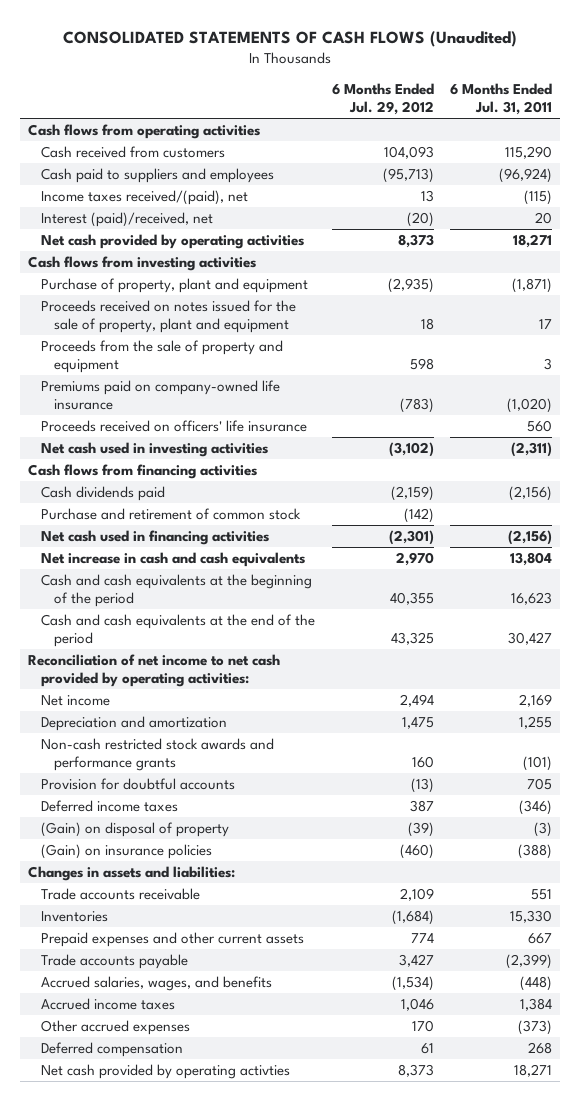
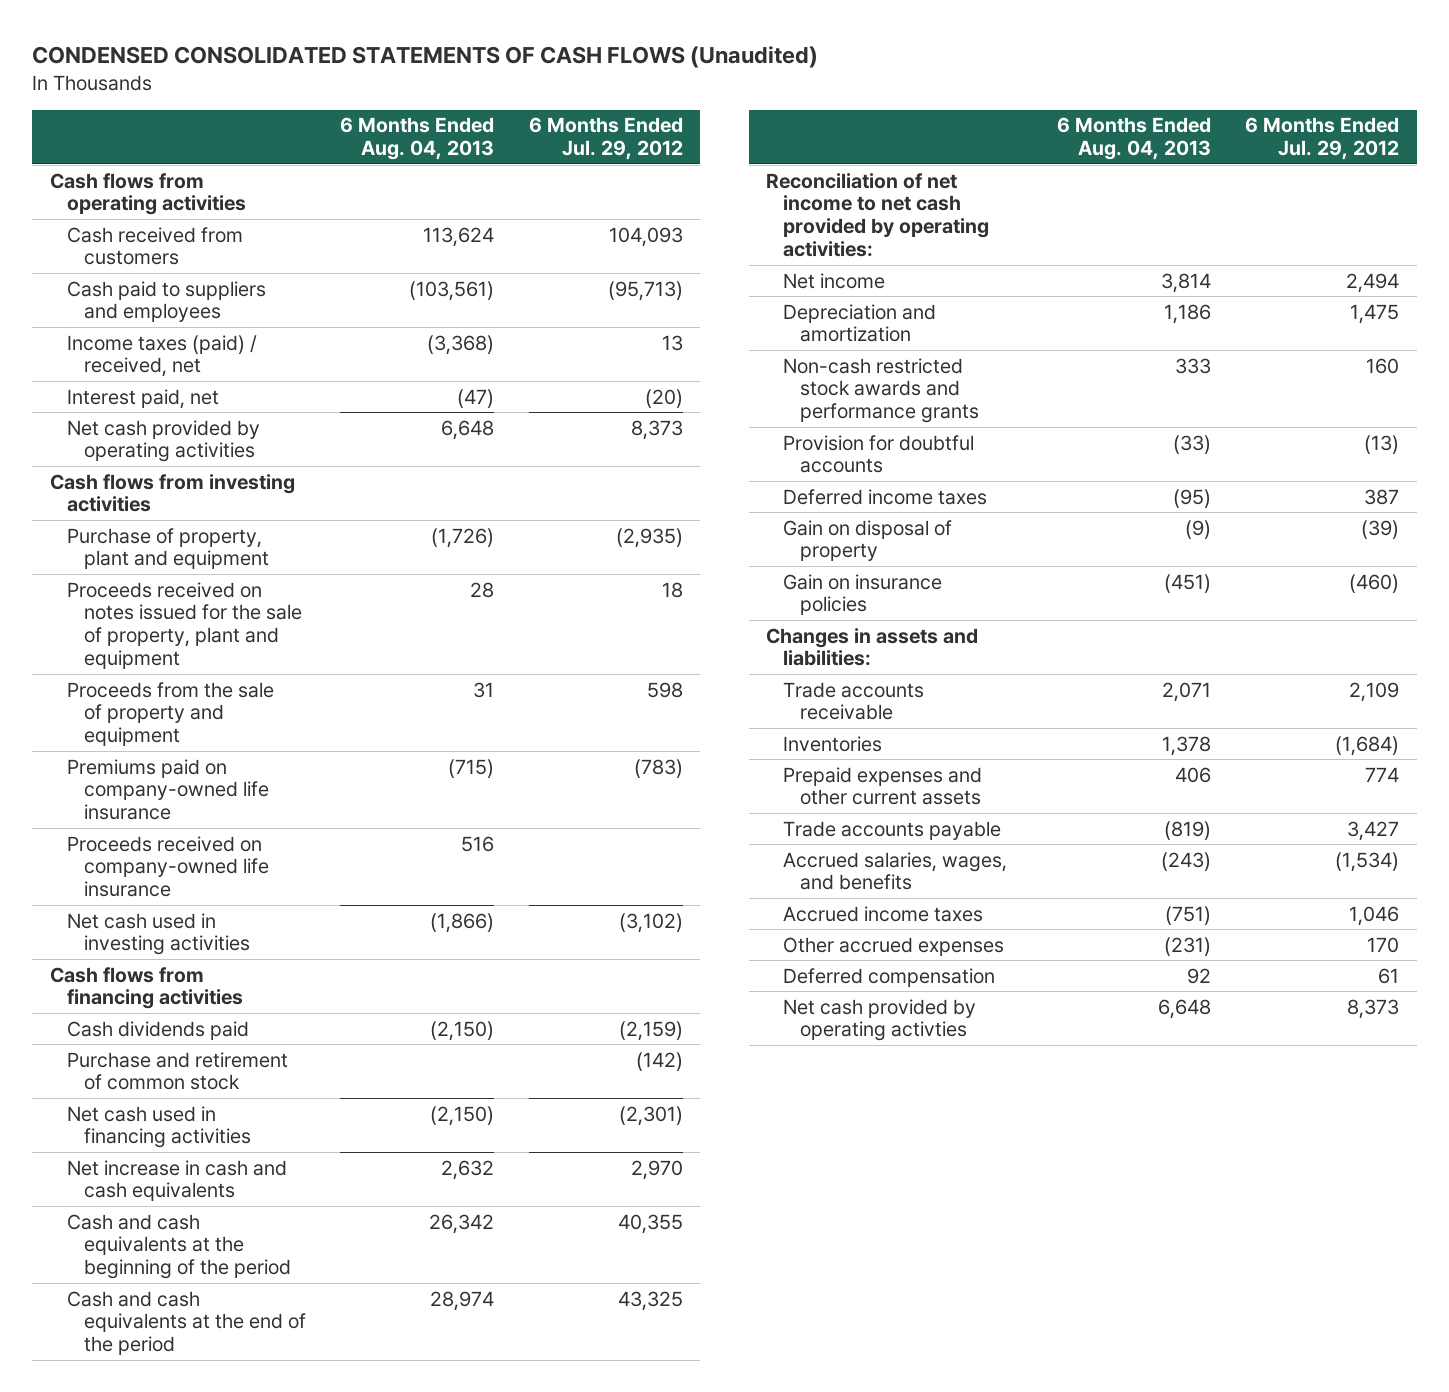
[63,31,518,48] CONSOLIDATED STATEMENTS OF CASH FLOWS (Unaudited) -> [32,46,819,69] CONDENSED CONSOLIDATED STATEMENTS OF CASH FLOWS (Unaudited)
[450,83,553,115] 6 Months Ended Jul. 31, 2011 -> none
none -> [340,117,495,160] 6 Months Ended Aug. 04, 2013
[41,190,249,206] Income taxes received/(paid), net -> [66,334,257,378] Income taxes (paid) / received, net
[41,212,214,228] Interest (paid)/received, net -> [66,388,219,409] Interest paid, net
[41,420,308,433] Proceeds received on officers' life insurance -> [66,835,269,898] Proceeds received on company-owned life insurance
[41,822,230,838] (Gain) on disposal of property -> [783,519,953,562] Gain on disposal of property
[41,844,213,860] (Gain) on insurance policies -> [783,573,943,616] Gain on insurance policies

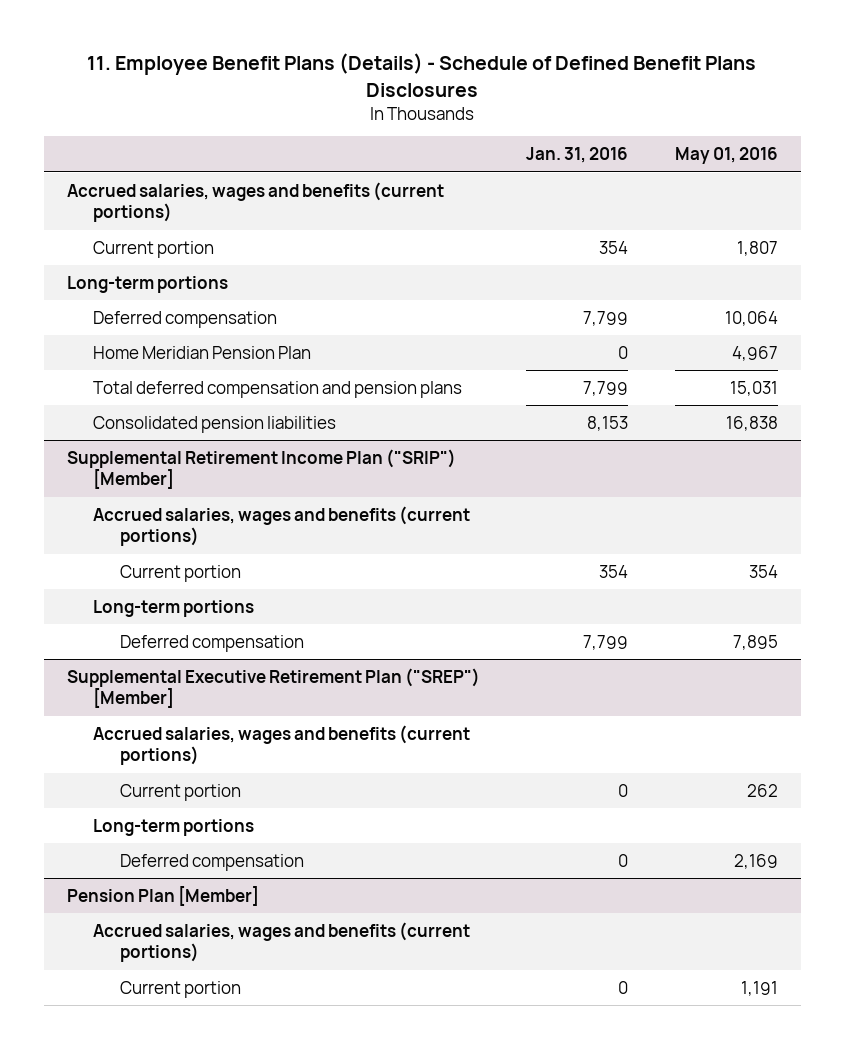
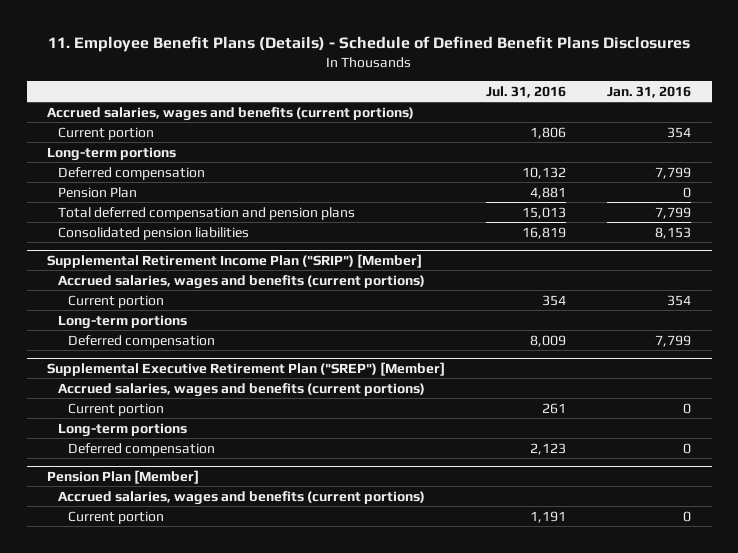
[674,147,778,165] May 01, 2016 -> none
none -> [486,85,567,98] Jul. 31, 2016
[93,345,312,359] Home Meridian Pension Plan -> [57,186,137,198] Pension Plan

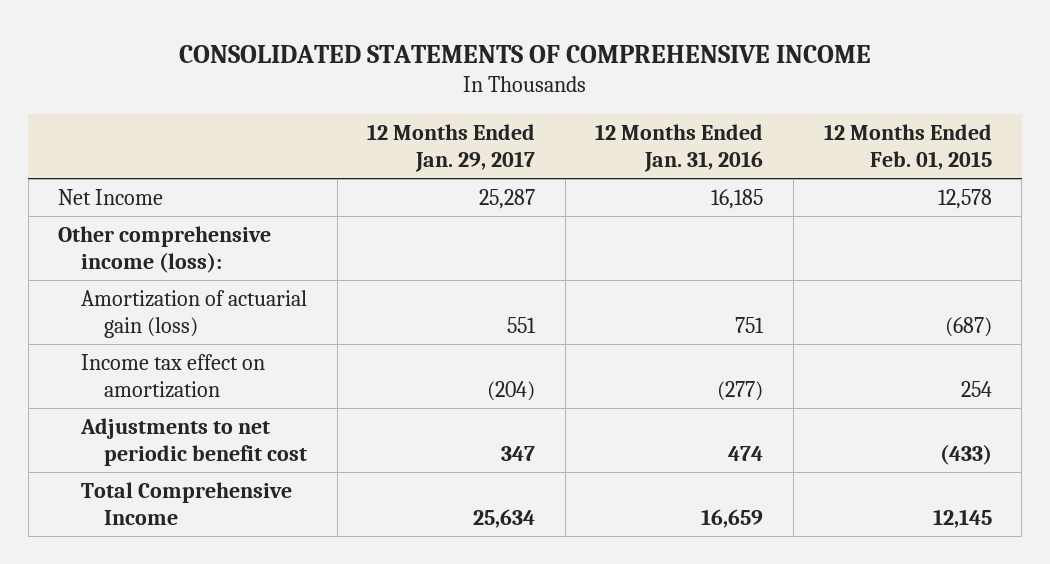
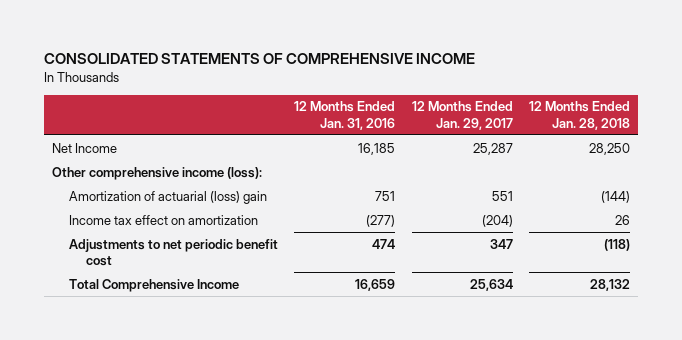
[823,124,992,171] 12 Months Ended Feb. 01, 2015 -> none
none -> [528,101,630,130] 12 Months Ended Jan. 28, 2018
[81,289,308,338] Amortization of actuarial gain (loss) -> [69,190,268,204] Amortization of actuarial (loss) gain

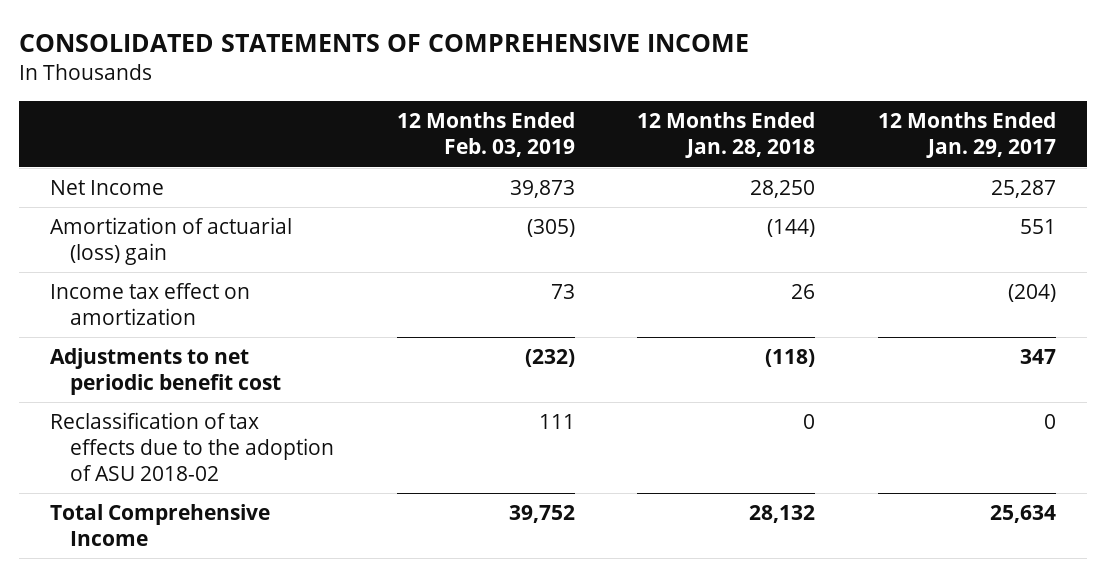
[294,101,396,130] 12 Months Ended Jan. 31, 2016 -> none
none -> [396,112,575,158] 12 Months Ended Feb. 03, 2019
[51,166,262,180] Other comprehensive income (loss): -> none
none -> [50,412,334,482] Reclassification of tax effects due to the adoption of ASU 2018-02

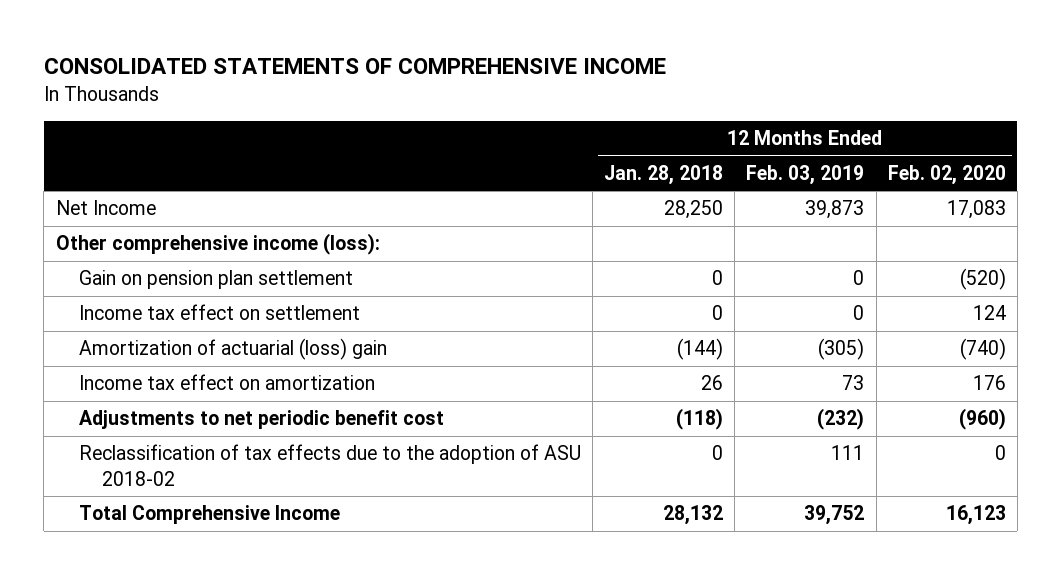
[877,112,1056,159] 12 Months Ended Jan. 29, 2017 -> none
none -> [887,164,1006,185] Feb. 02, 2020
none -> [55,233,380,256] Other comprehensive income (loss):
none -> [78,270,353,290] Gain on pension plan settlement
none -> [78,304,360,321] Income tax effect on settlement

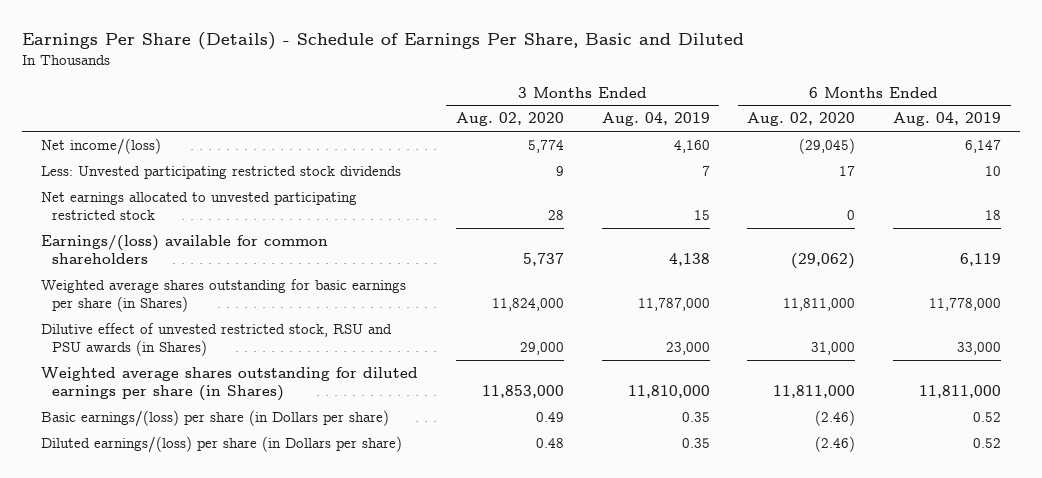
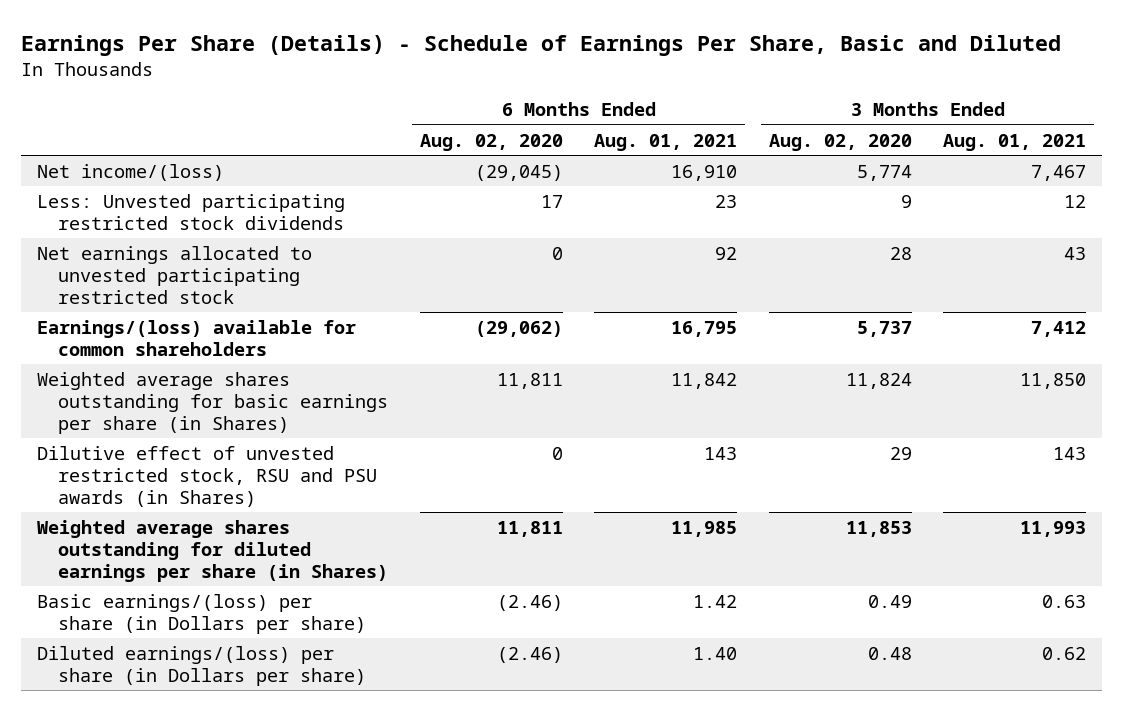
[601,112,710,127] Aug. 04, 2019 -> none
[893,112,1002,127] Aug. 04, 2019 -> none
none -> [594,133,738,151] Aug. 01, 2021
none -> [943,133,1087,151] Aug. 01, 2021
[491,298,564,312] 11,824,000 -> [845,372,912,389] 11,824
[783,298,856,312] 11,811,000 -> [496,372,563,389] 11,811
[519,342,564,356] 29,000 -> [889,446,912,460] 29
[811,342,856,356] 31,000 -> [551,446,563,460] 0
[481,385,564,399] 11,853,000 -> [845,520,912,537] 11,853
[773,385,856,399] 11,811,000 -> [496,520,563,537] 11,811

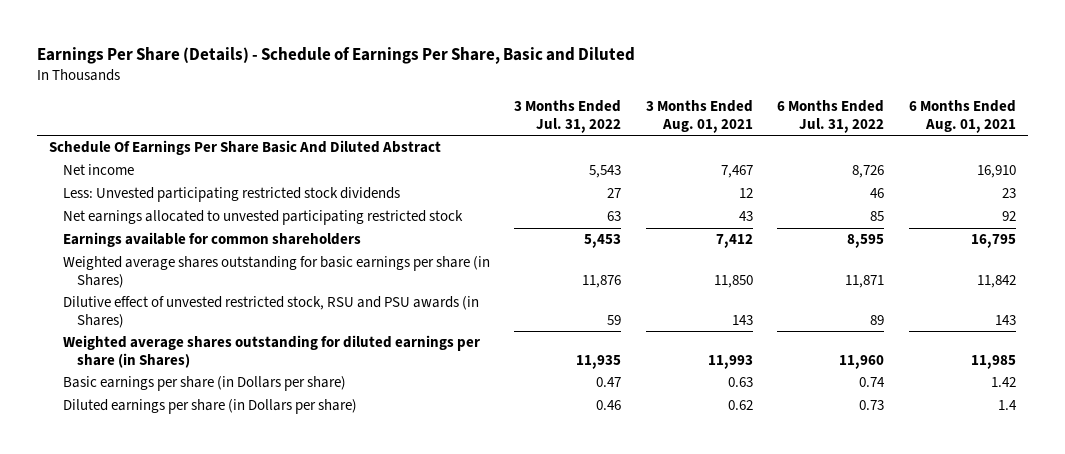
[419,133,563,151] Aug. 02, 2020 -> none
[768,133,912,151] Aug. 02, 2020 -> none
none -> [514,100,622,133] 3 Months Ended Jul. 31, 2022
none -> [777,100,885,133] 6 Months Ended Jul. 31, 2022
none -> [49,140,442,156] Schedule Of Earnings Per Share Basic And Diluted Abstract
[37,163,225,181] Net income/(loss) -> [62,164,134,176] Net income
[37,319,357,356] Earnings/(loss) available for common shareholders -> [62,232,361,248] Earnings available for common shareholders
[37,593,367,634] Basic earnings/(loss) per share (in Dollars per share) -> [62,376,346,392] Basic earnings per share (in Dollars per share)
[37,645,367,686] Diluted earnings/(loss) per share (in Dollars per share) -> [62,399,357,415] Diluted earnings per share (in Dollars per share)
[693,646,738,660] 1.40 -> [997,400,1017,411] 1.4

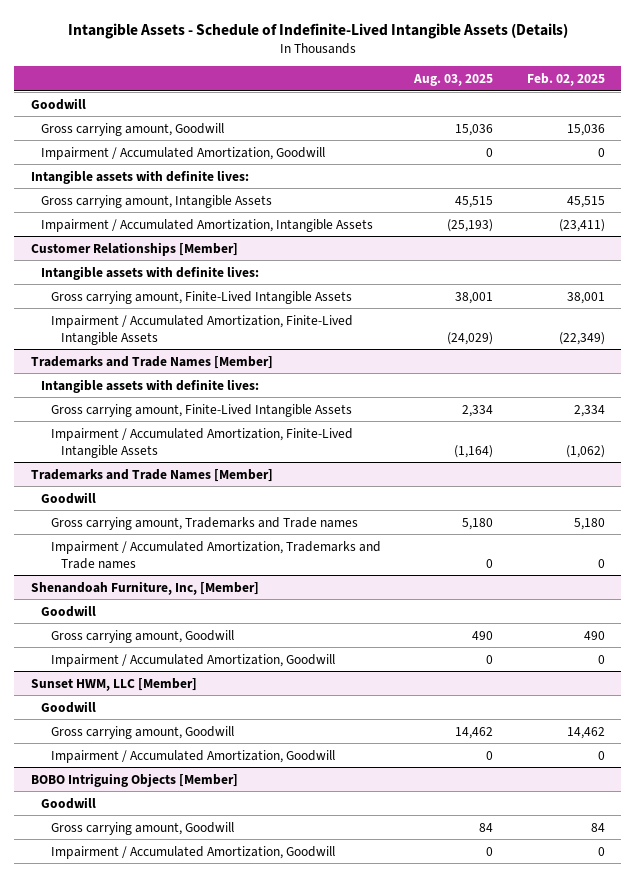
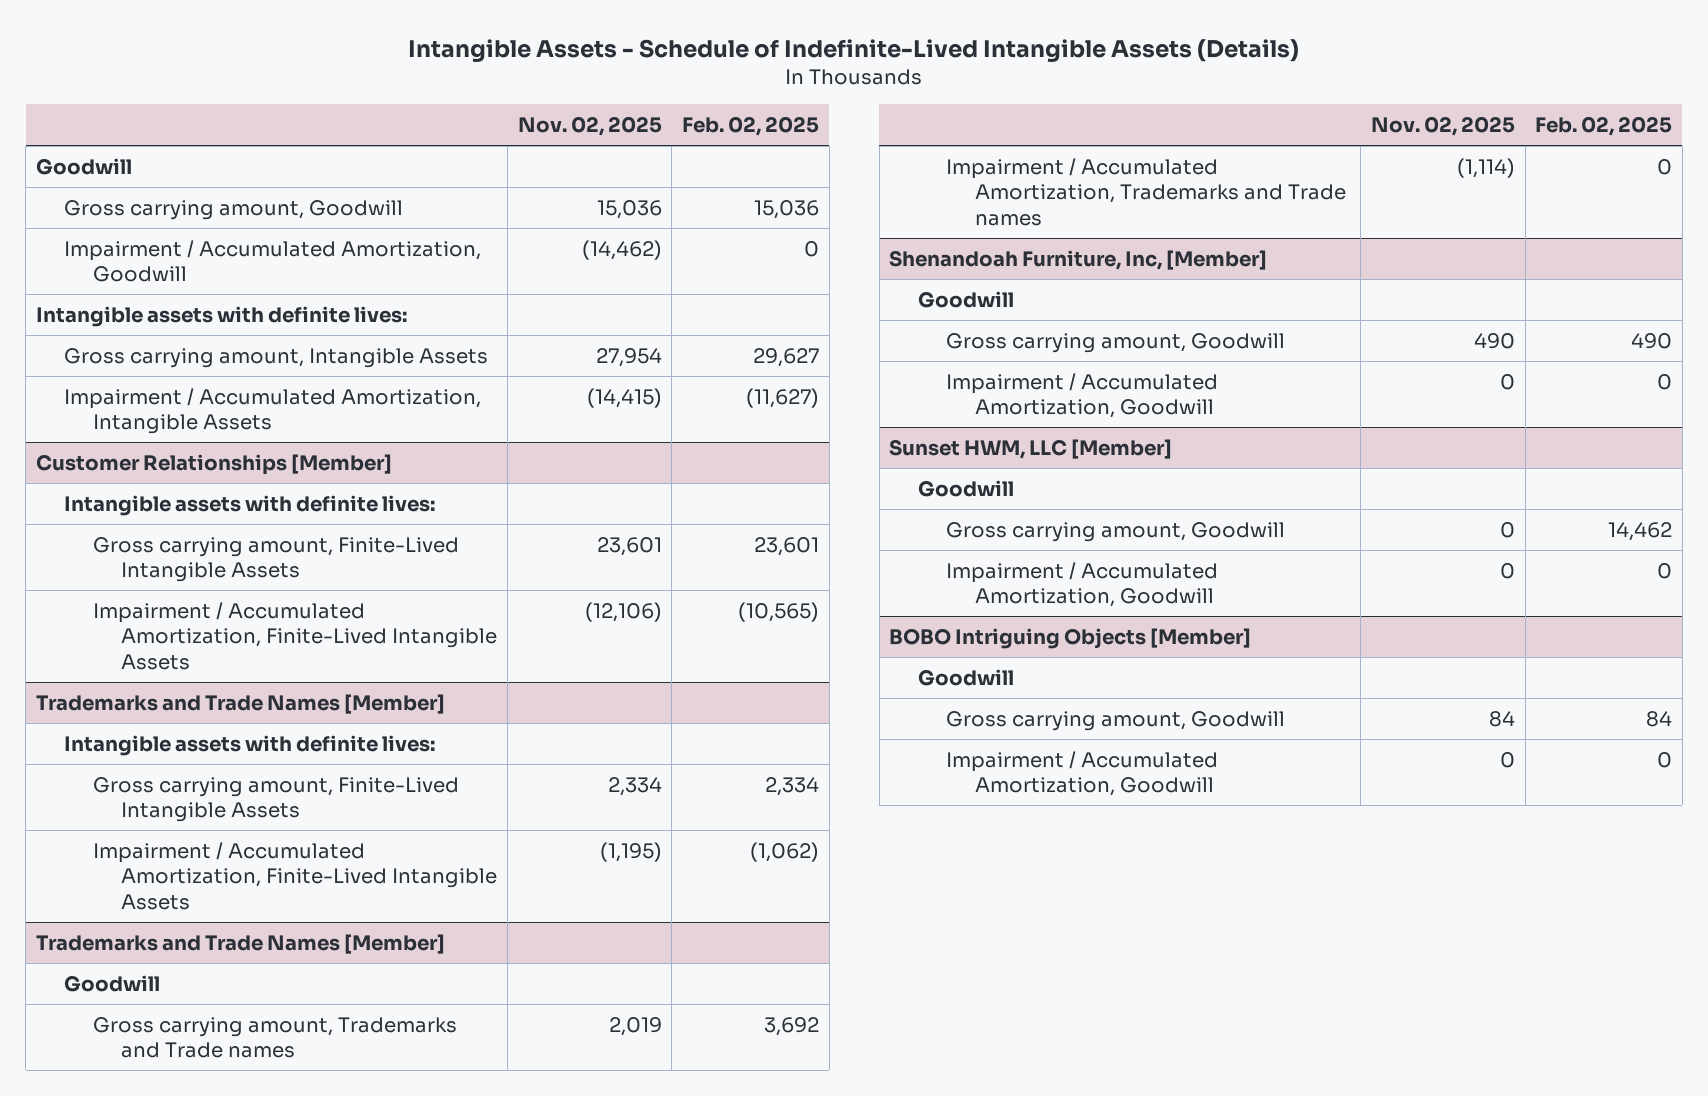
[413,74,494,87] Aug. 03, 2025 -> none
none -> [517,116,662,137] Nov. 02, 2025
[566,195,605,208] 45,515 -> [752,347,819,367] 29,627
[558,218,605,232] (23,411) -> [745,387,819,408] (11,627)
[566,291,605,304] 38,001 -> [753,536,819,556] 23,601
[558,331,605,345] (22,349) -> [737,601,819,622] (10,565)
[573,517,605,530] 5,180 -> [763,1016,819,1036] 3,692

